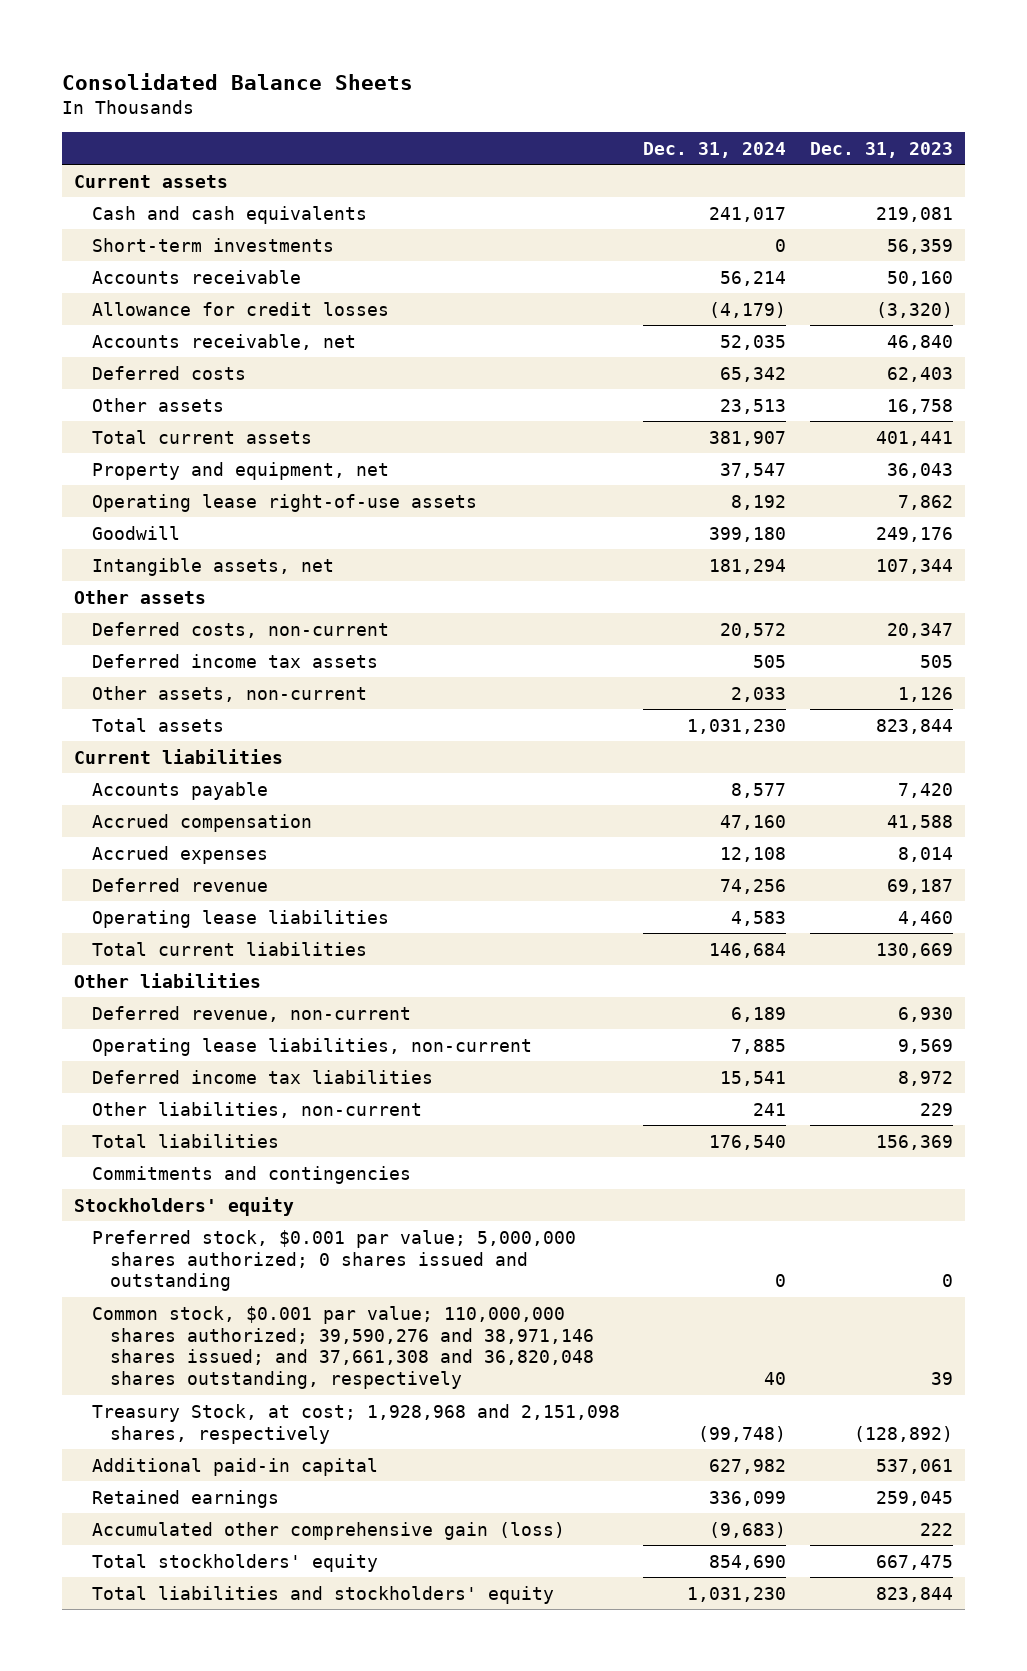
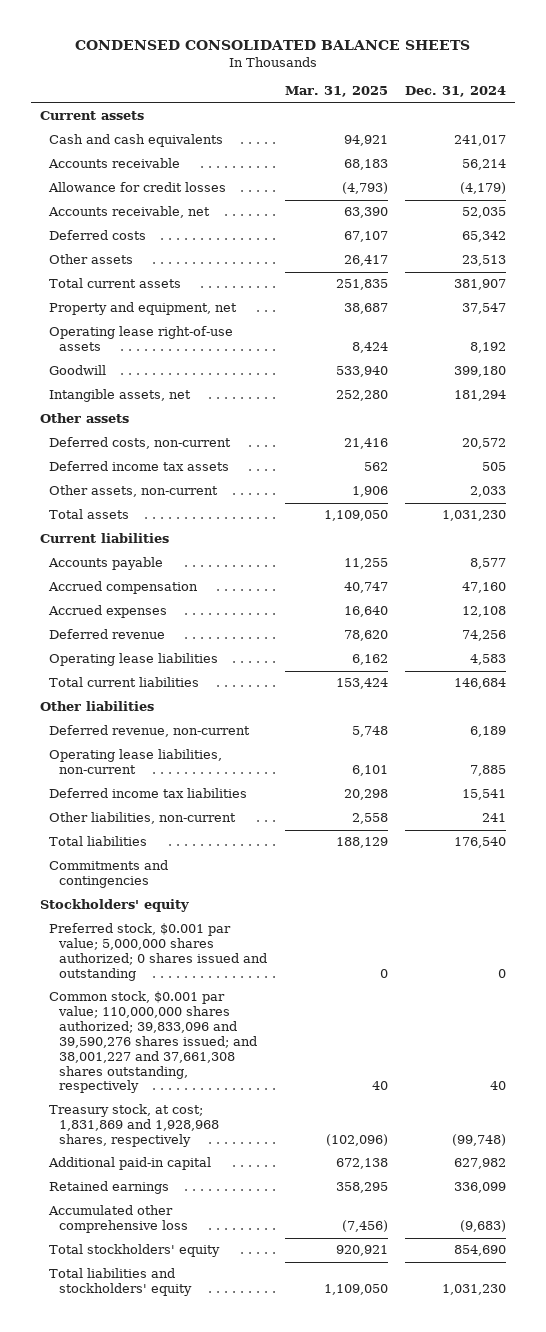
[62,73,414,91] Consolidated Balance Sheets -> [75,40,471,51] CONDENSED CONSOLIDATED BALANCE SHEETS
[810,141,954,158] Dec. 31, 2023 -> none
none -> [284,86,388,98] Mar. 31, 2025
[91,237,334,252] Short-term investments -> none
[91,1305,594,1390] Common stock, $0.001 par value; 110,000,000 shares authorized; 39,590,276 and 38,971,146 shares issued; and 37,661,308 and 36,820,048 shares outstanding, respectively -> [49,991,257,1094] Common stock, $0.001 par value; 110,000,000 shares authorized; 39,833,096 and 39,590,276 shares issued; and 38,001,227 and 37,661,308 shares outstanding, respectively
[91,1403,620,1444] Treasury Stock, at cost; 1,928,968 and 2,151,098 shares, respectively -> [49,1104,219,1148] Treasury stock, at cost; 1,831,869 and 1,928,968 shares, respectively
[91,1521,565,1540] Accumulated other comprehensive gain (loss) -> [48,1205,188,1234] Accumulated other comprehensive loss

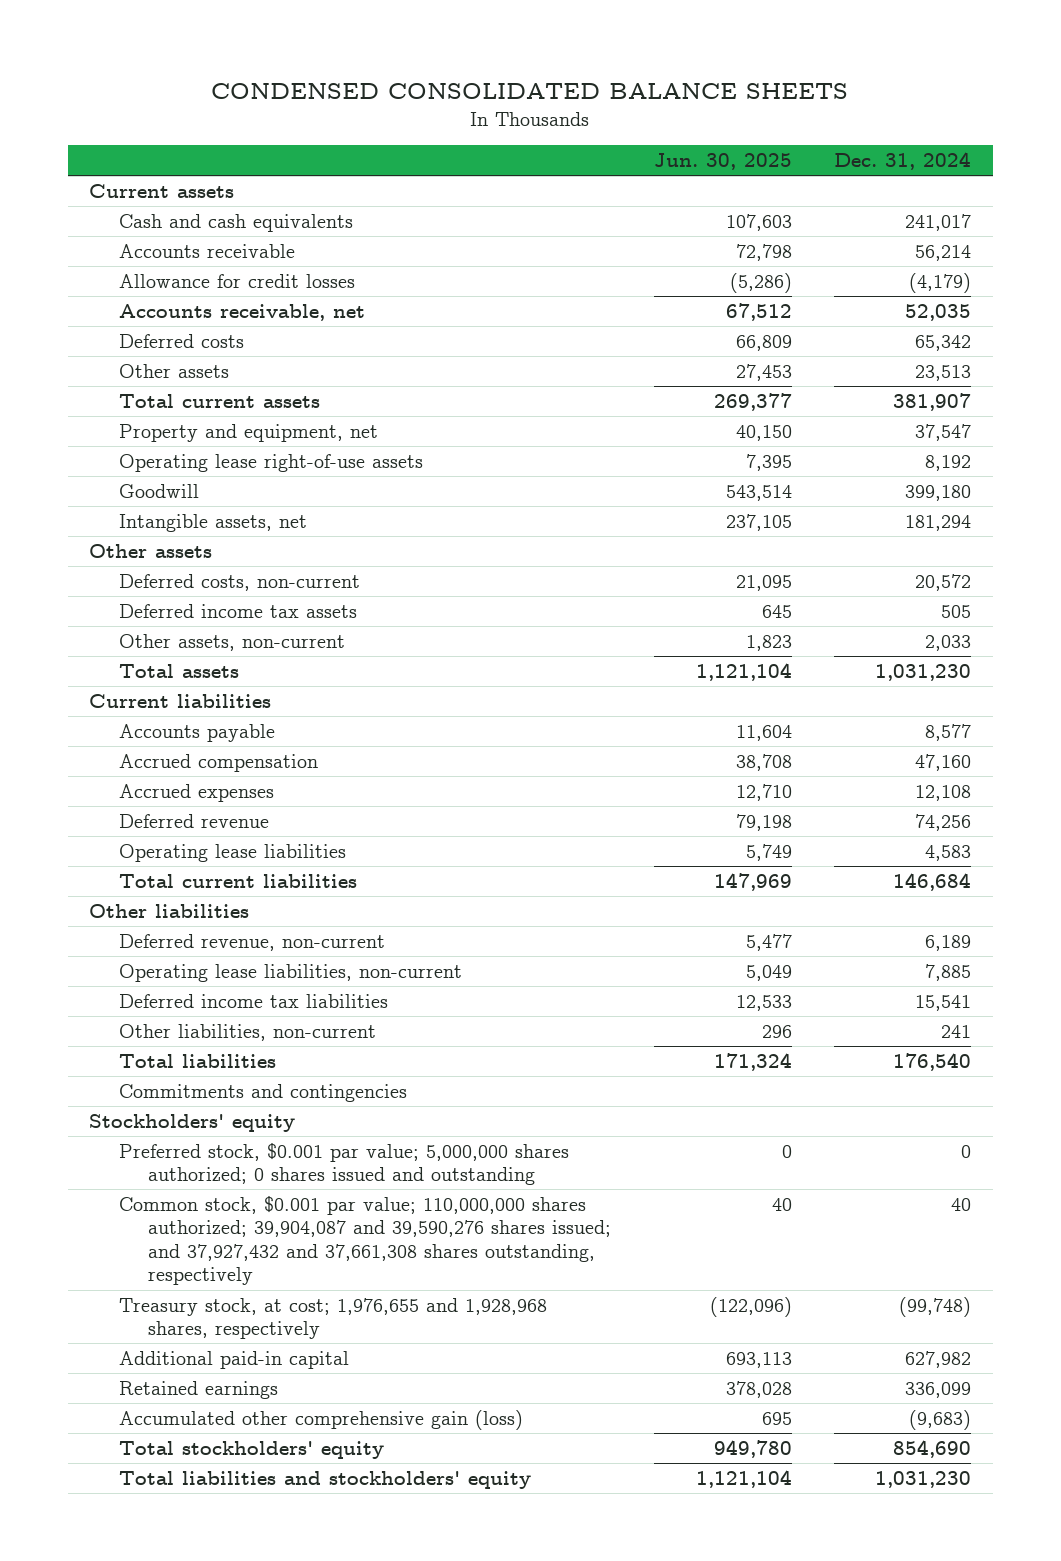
[284,86,388,98] Mar. 31, 2025 -> none
none -> [653,153,792,171] Jun. 30, 2025
[49,991,257,1094] Common stock, $0.001 par value; 110,000,000 shares authorized; 39,833,096 and 39,590,276 shares issued; and 38,001,227 and 37,661,308 shares outstanding, respectively -> [118,1195,612,1286] Common stock, $0.001 par value; 110,000,000 shares authorized; 39,904,087 and 39,590,276 shares issued; and 37,927,432 and 37,661,308 shares outstanding, respectively
[49,1104,219,1148] Treasury stock, at cost; 1,831,869 and 1,928,968 shares, respectively -> [118,1297,547,1340] Treasury stock, at cost; 1,976,655 and 1,928,968 shares, respectively
[48,1205,188,1234] Accumulated other comprehensive loss -> [118,1409,523,1430] Accumulated other comprehensive gain (loss)

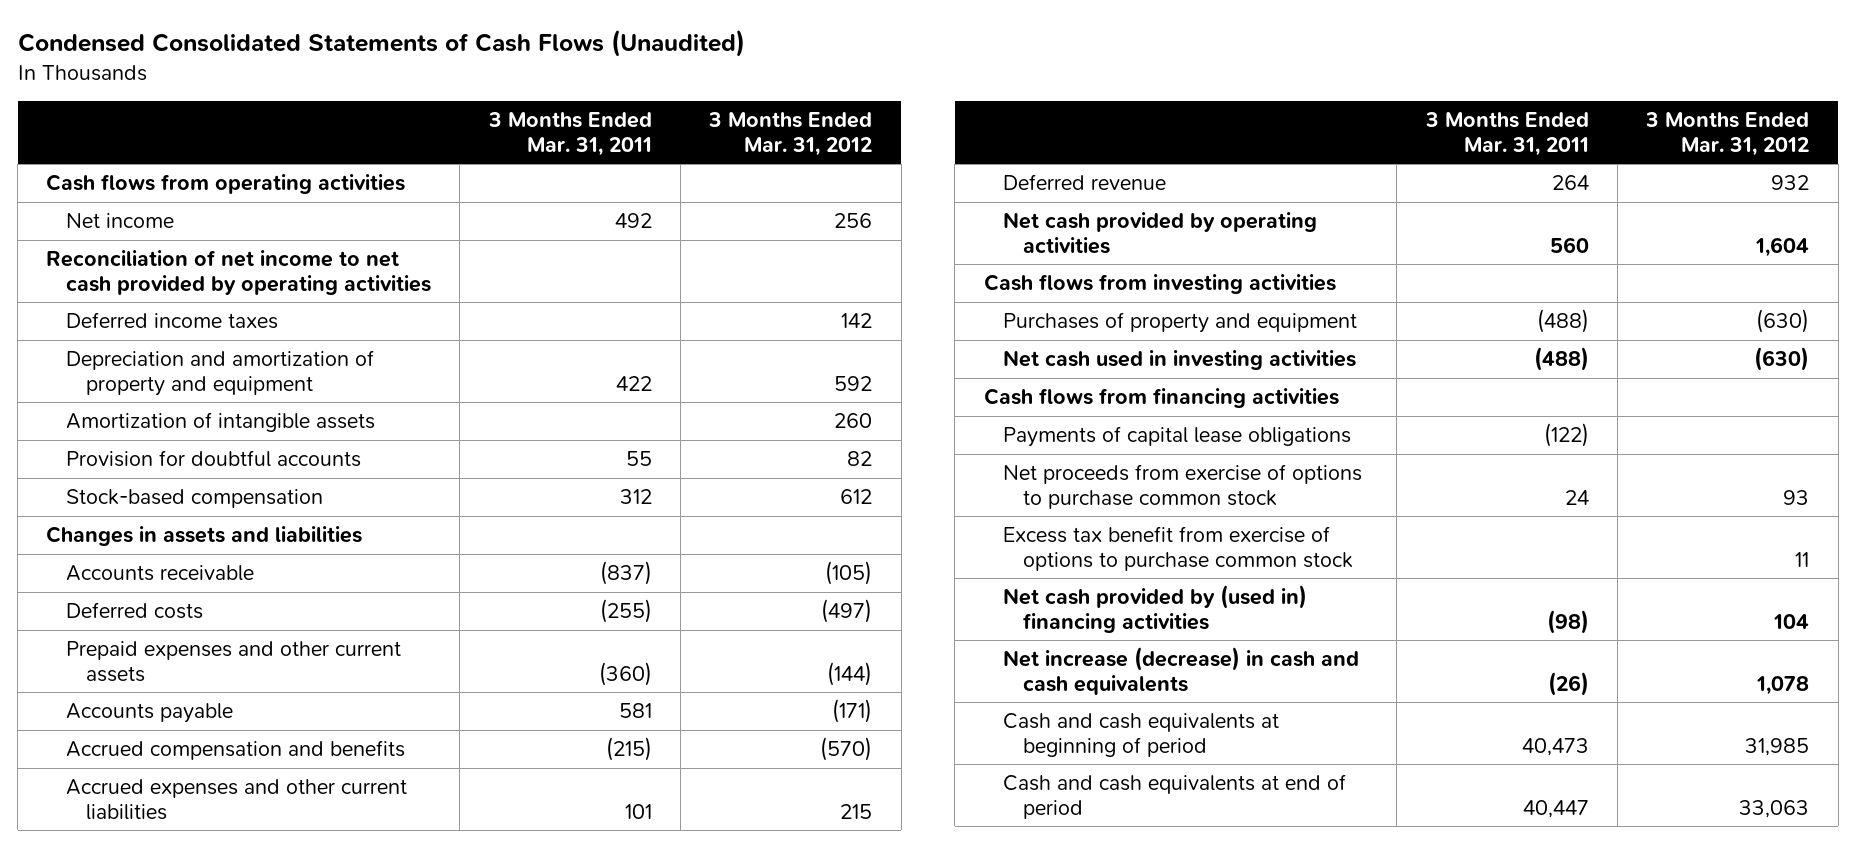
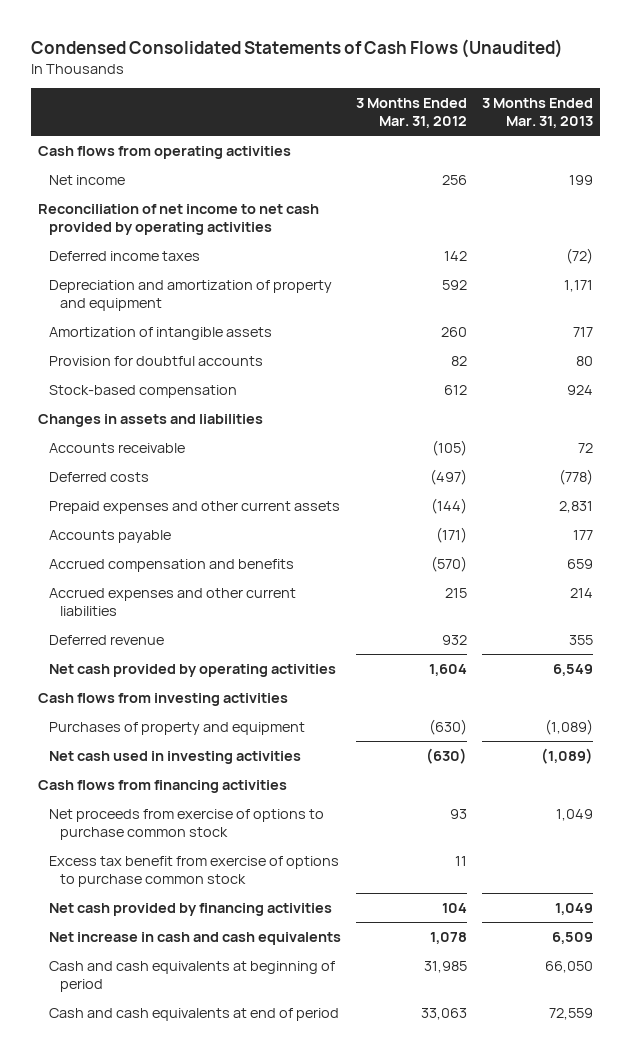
[487,112,652,156] 3 Months Ended Mar. 31, 2011 -> none
none -> [481,97,593,129] 3 Months Ended Mar. 31, 2013
[1003,426,1352,448] Payments of capital lease obligations -> none
[1003,585,1308,633] Net cash provided by (used in) financing activities -> [48,902,332,916] Net cash provided by financing activities
[1003,647,1360,695] Net increase (decrease) in cash and cash equivalents -> [48,931,341,945] Net increase in cash and cash equivalents

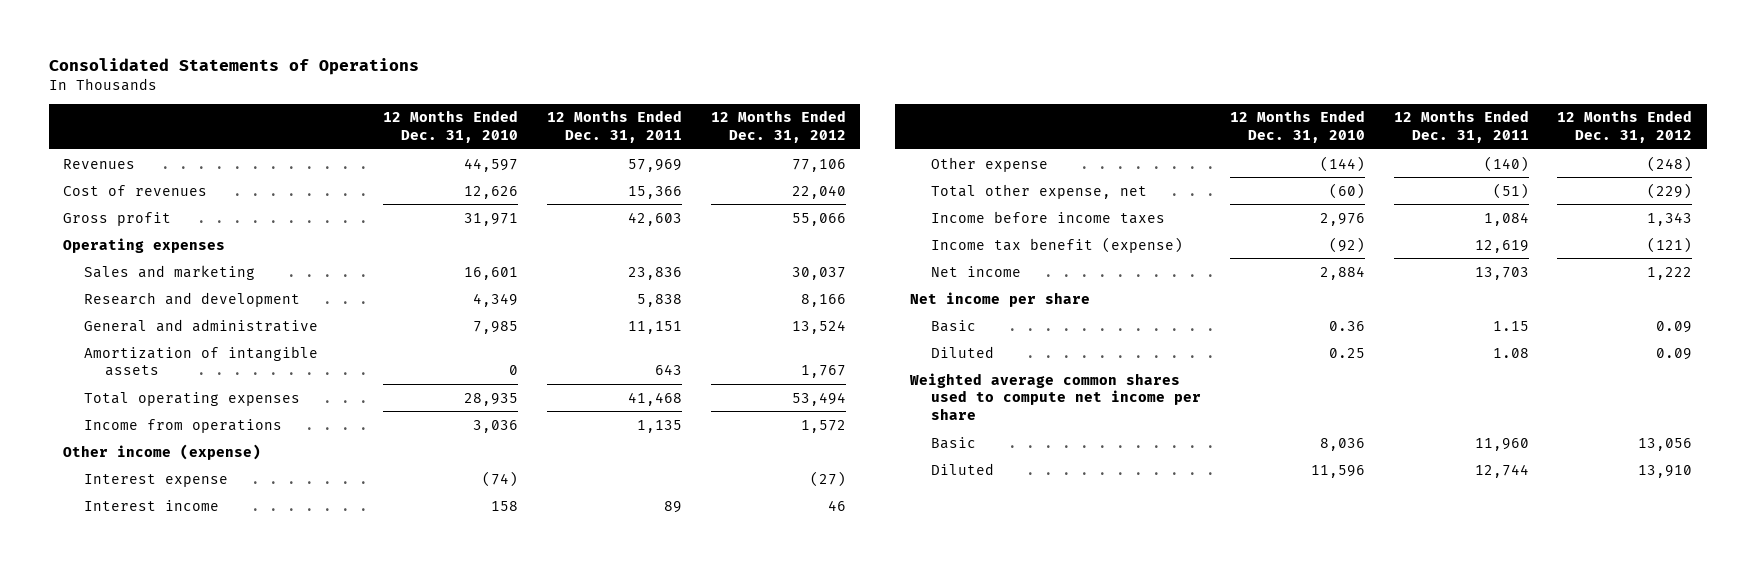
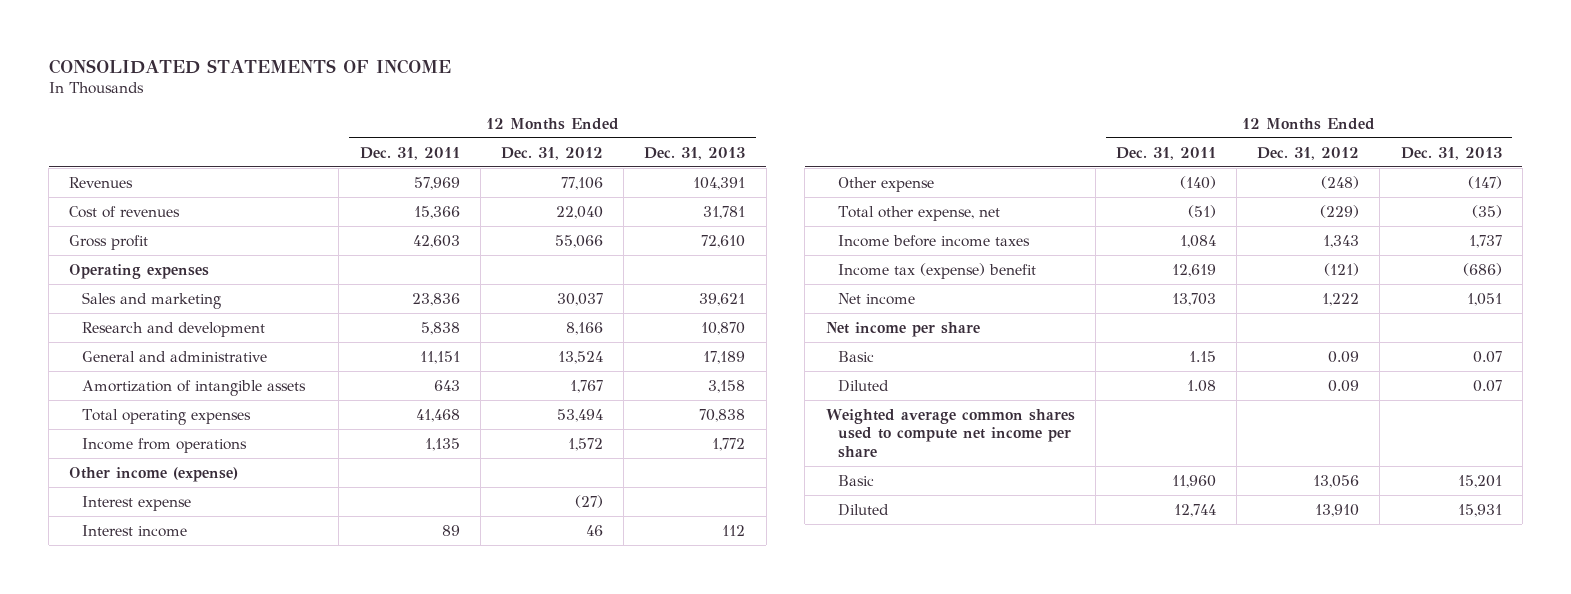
[48,57,419,75] Consolidated Statements of Operations -> [48,58,451,74] CONSOLIDATED STATEMENTS OF INCOME
[382,110,518,144] 12 Months Ended Dec. 31, 2010 -> none
none -> [644,146,746,160] Dec. 31, 2013
[930,236,1183,253] Income tax benefit (expense) -> [838,262,1037,279] Income tax (expense) benefit

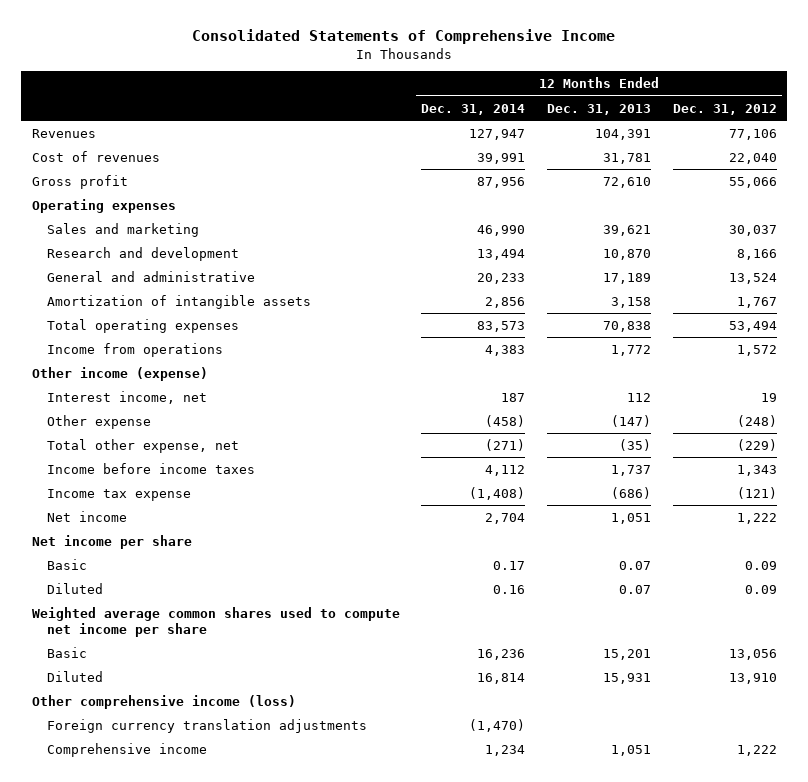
[48,58,451,74] CONSOLIDATED STATEMENTS OF INCOME -> [192,29,616,45] Consolidated Statements of Comprehensive Income
[359,146,460,160] Dec. 31, 2011 -> none
none -> [421,103,526,115] Dec. 31, 2014
[81,495,191,511] Interest expense -> none
[81,524,187,537] Interest income -> [47,390,208,404] Interest income, net
[586,524,604,536] 46 -> [760,392,777,402] 19
[838,262,1037,279] Income tax (expense) benefit -> [47,488,192,501] Income tax expense
none -> [31,694,296,709] Other comprehensive income (loss)
none -> [47,718,368,733] Foreign currency translation adjustments
none -> [47,742,208,757] Comprehensive income

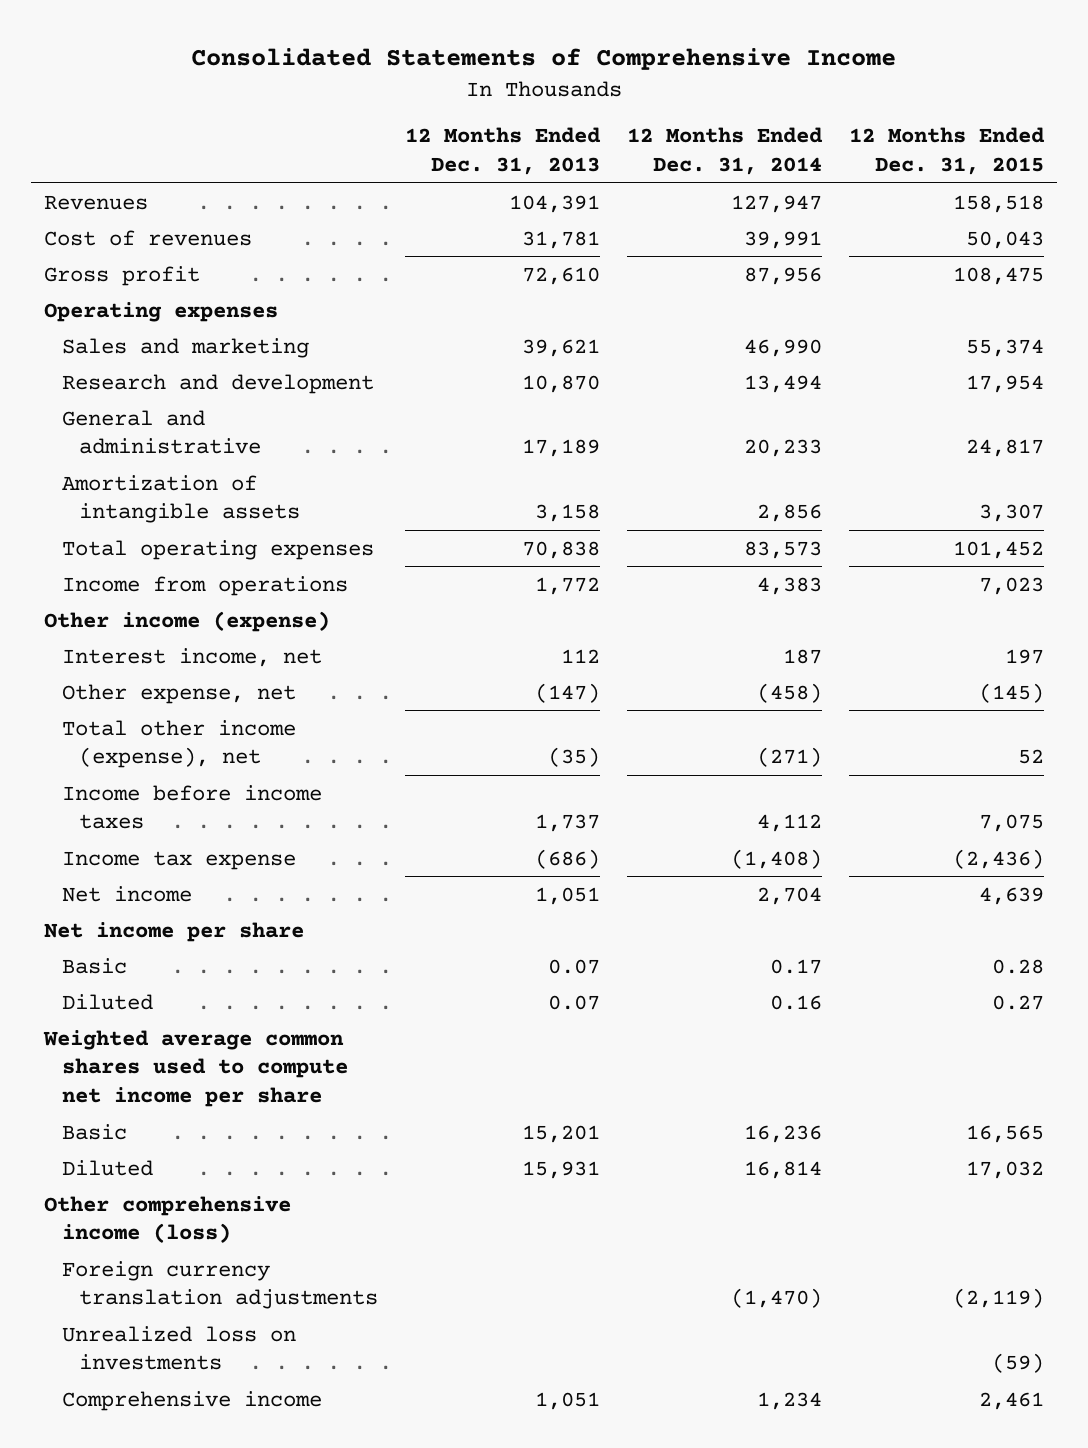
[672,103,777,115] Dec. 31, 2012 -> none
none -> [848,127,1045,176] 12 Months Ended Dec. 31, 2015
[47,414,152,429] Other expense -> [61,683,296,704] Other expense, net
[47,438,240,453] Total other expense, net -> [61,719,296,769] Total other income (expense), net
none -> [61,1325,296,1371] Unrealized loss on investments

